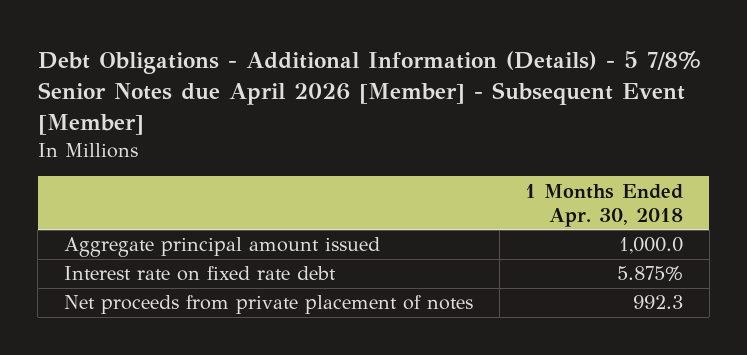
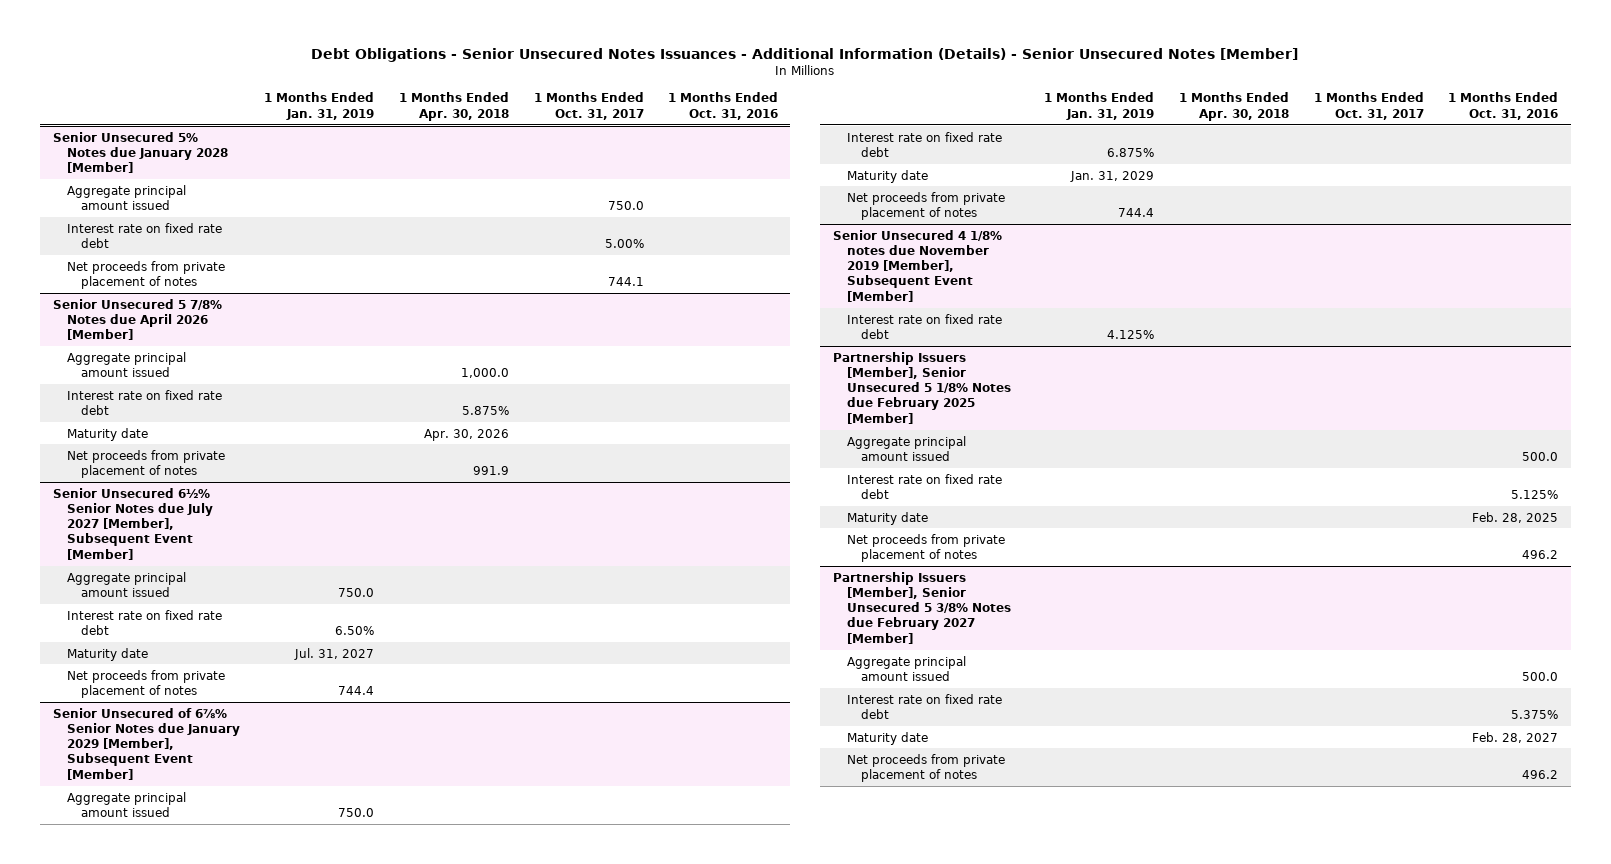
[37,50,701,135] Debt Obligations - Additional Information (Details) - 5 7/8% Senior Notes due April 2026 [Member] - Subsequent Event [Member] -> [311,47,1299,62] Debt Obligations - Senior Unsecured Notes Issuances - Additional Information (Details) - Senior Unsecured Notes [Member]
none -> [264,92,375,120] 1 Months Ended Jan. 31, 2019
none -> [533,92,644,120] 1 Months Ended Oct. 31, 2017
none -> [668,92,779,120] 1 Months Ended Oct. 31, 2016
none -> [52,131,228,174] Senior Unsecured 5% Notes due January 2028 [Member]
none -> [66,184,186,210] Aggregate principal amount issued
none -> [66,222,222,248] Interest rate on fixed rate debt
none -> [66,260,225,289] Net proceeds from private placement of notes
none -> [52,298,222,341] Senior Unsecured 5 7/8% Notes due April 2026 [Member]
none -> [66,427,148,441] Maturity date
[633,295,684,310] 992.3 -> [472,465,509,475] 991.9
none -> [52,487,213,560] Senior Unsecured 6½% Senior Notes due July 2027 [Member], Subsequent Event [Member]
none -> [66,571,186,597] Aggregate principal amount issued
none -> [66,609,222,635] Interest rate on fixed rate debt
none -> [66,647,148,661] Maturity date
none -> [66,669,225,698] Net proceeds from private placement of notes
none -> [52,707,240,780] Senior Unsecured of 6⅞% Senior Notes due January 2029 [Member], Subsequent Event [Member]
none -> [66,791,186,817] Aggregate principal amount issued
none -> [846,131,1002,157] Interest rate on fixed rate debt
none -> [846,169,928,183] Maturity date
none -> [846,191,1005,220] Net proceeds from private placement of notes
none -> [832,229,1002,302] Senior Unsecured 4 1/8% notes due November 2019 [Member], Subsequent Event [Member]
none -> [846,313,1002,339] Interest rate on fixed rate debt
none -> [832,351,1011,424] Partnership Issuers [Member], Senior Unsecured 5 1/8% Notes due February 2025 [Member]
none -> [846,435,966,461] Aggregate principal amount issued
none -> [846,473,1002,499] Interest rate on fixed rate debt
none -> [846,511,928,525] Maturity date
none -> [846,533,1005,562] Net proceeds from private placement of notes
none -> [832,571,1011,644] Partnership Issuers [Member], Senior Unsecured 5 3/8% Notes due February 2027 [Member]
none -> [846,655,966,681] Aggregate principal amount issued
none -> [846,693,1002,719] Interest rate on fixed rate debt
none -> [846,731,928,745] Maturity date
none -> [846,753,1005,782] Net proceeds from private placement of notes

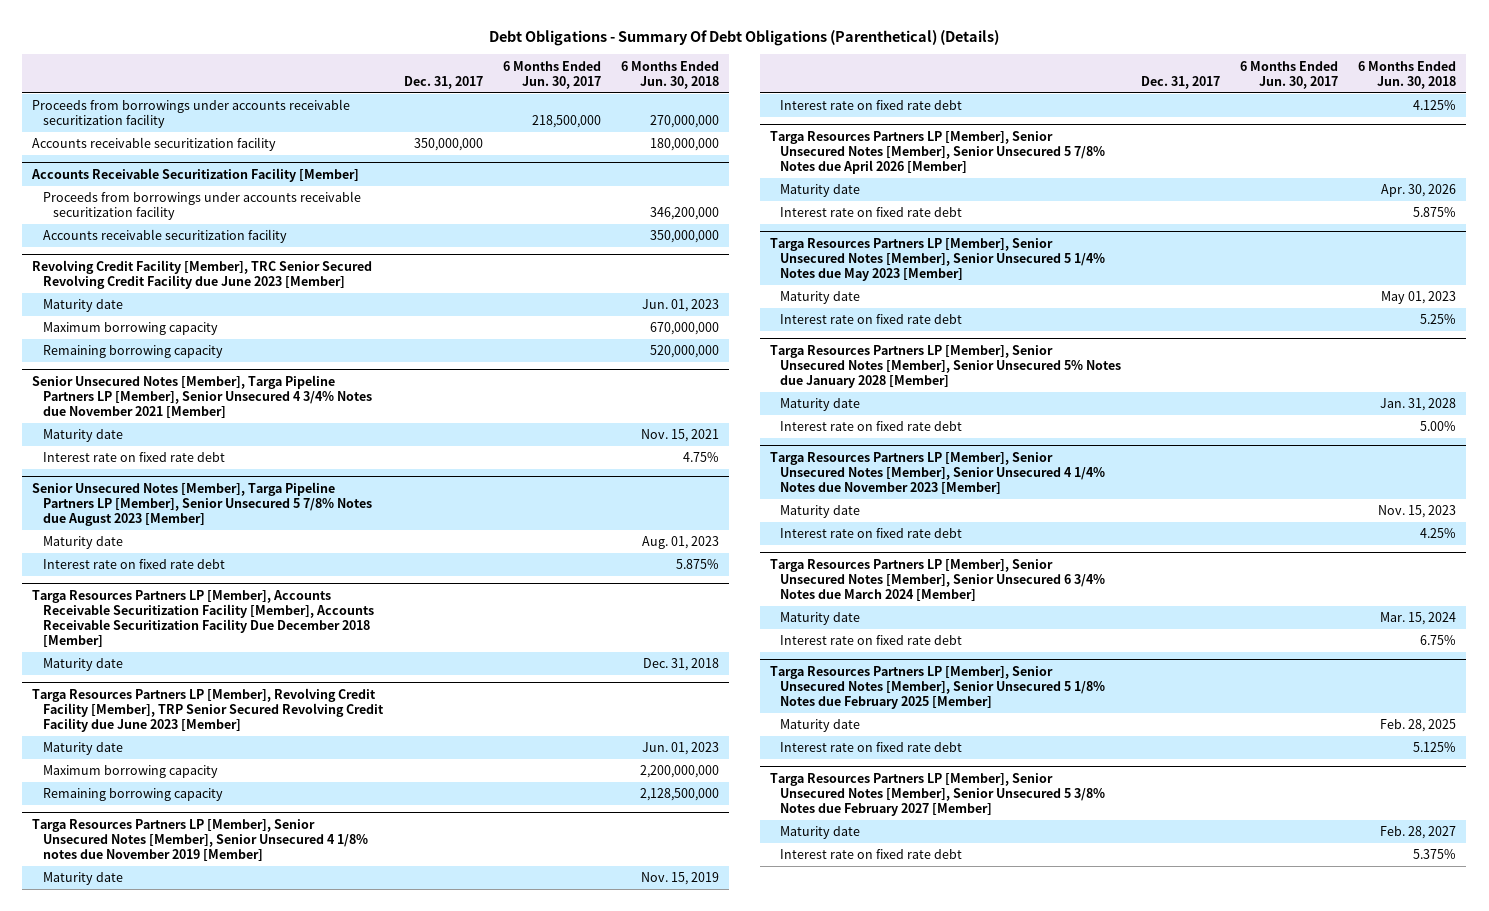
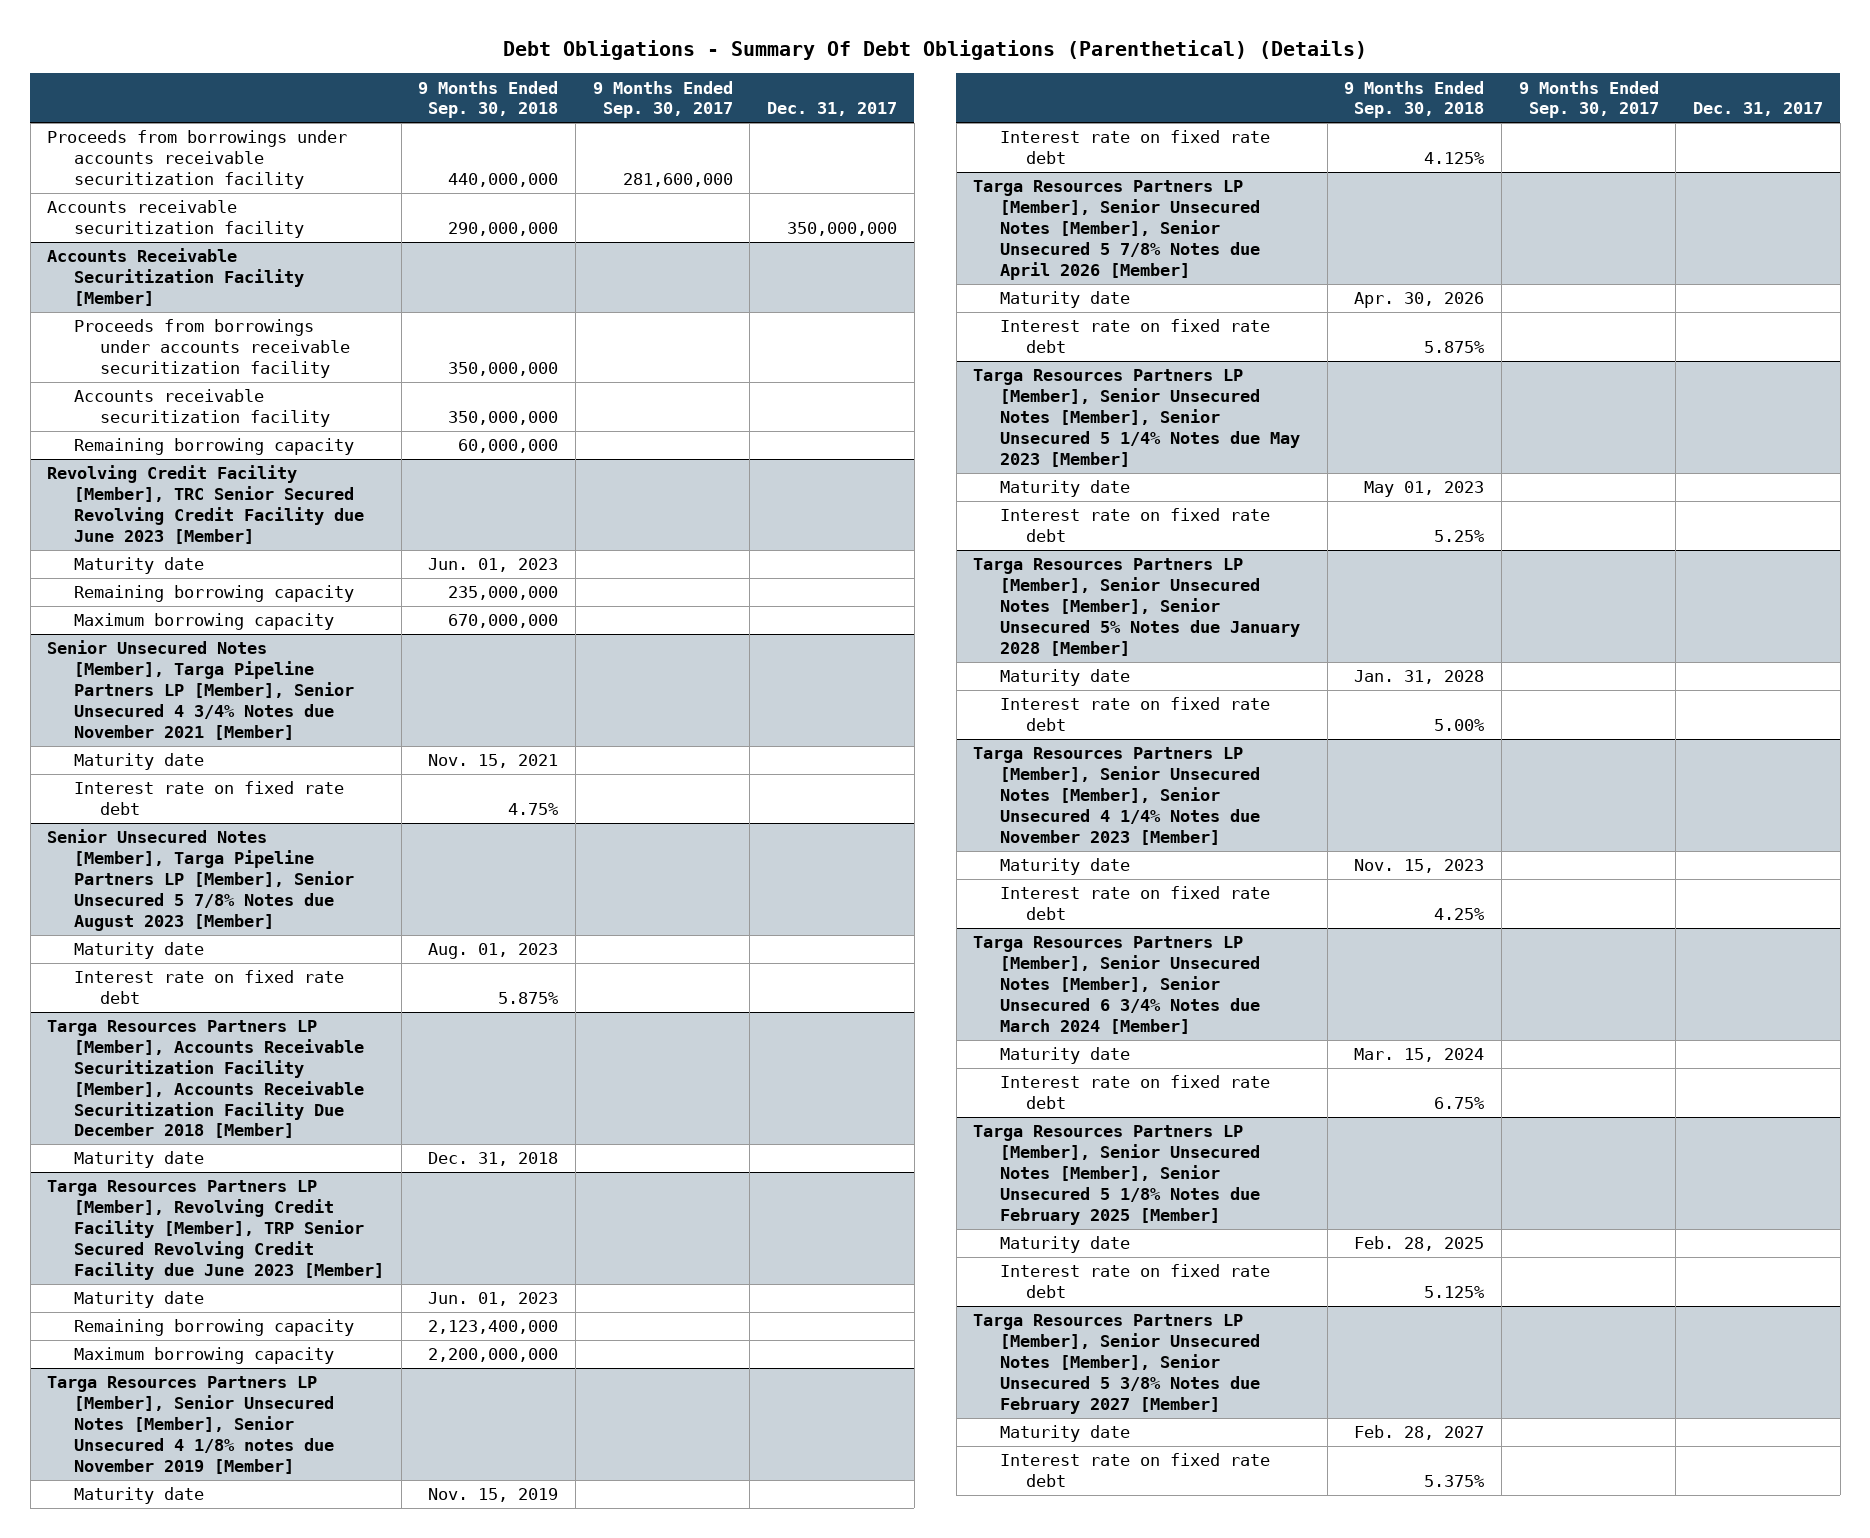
[502,60,601,89] 6 Months Ended Jun. 30, 2017 -> none
[620,60,719,89] 6 Months Ended Jun. 30, 2018 -> none
none -> [418,80,559,119] 9 Months Ended Sep. 30, 2018
none -> [592,80,733,119] 9 Months Ended Sep. 30, 2017
none -> [73,438,354,456] Remaining borrowing capacity
[42,322,218,336] Maximum borrowing capacity -> [73,613,334,631] Maximum borrowing capacity
[42,765,218,779] Maximum borrowing capacity -> [73,1347,334,1365] Maximum borrowing capacity

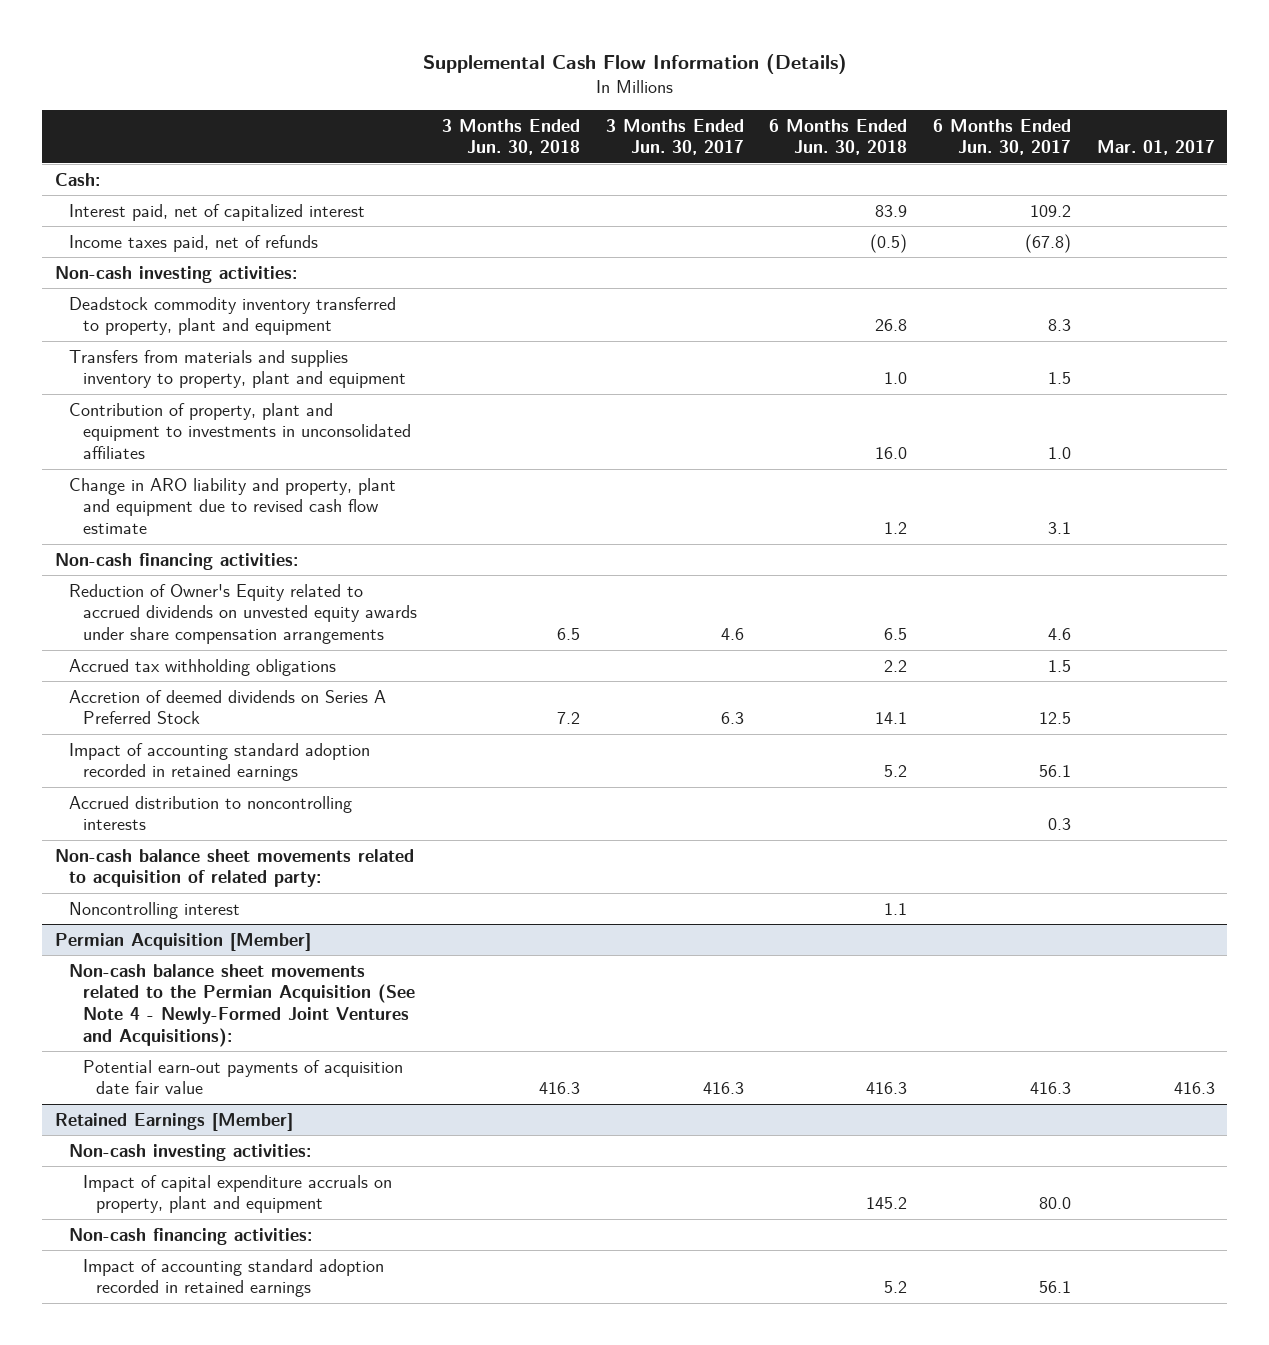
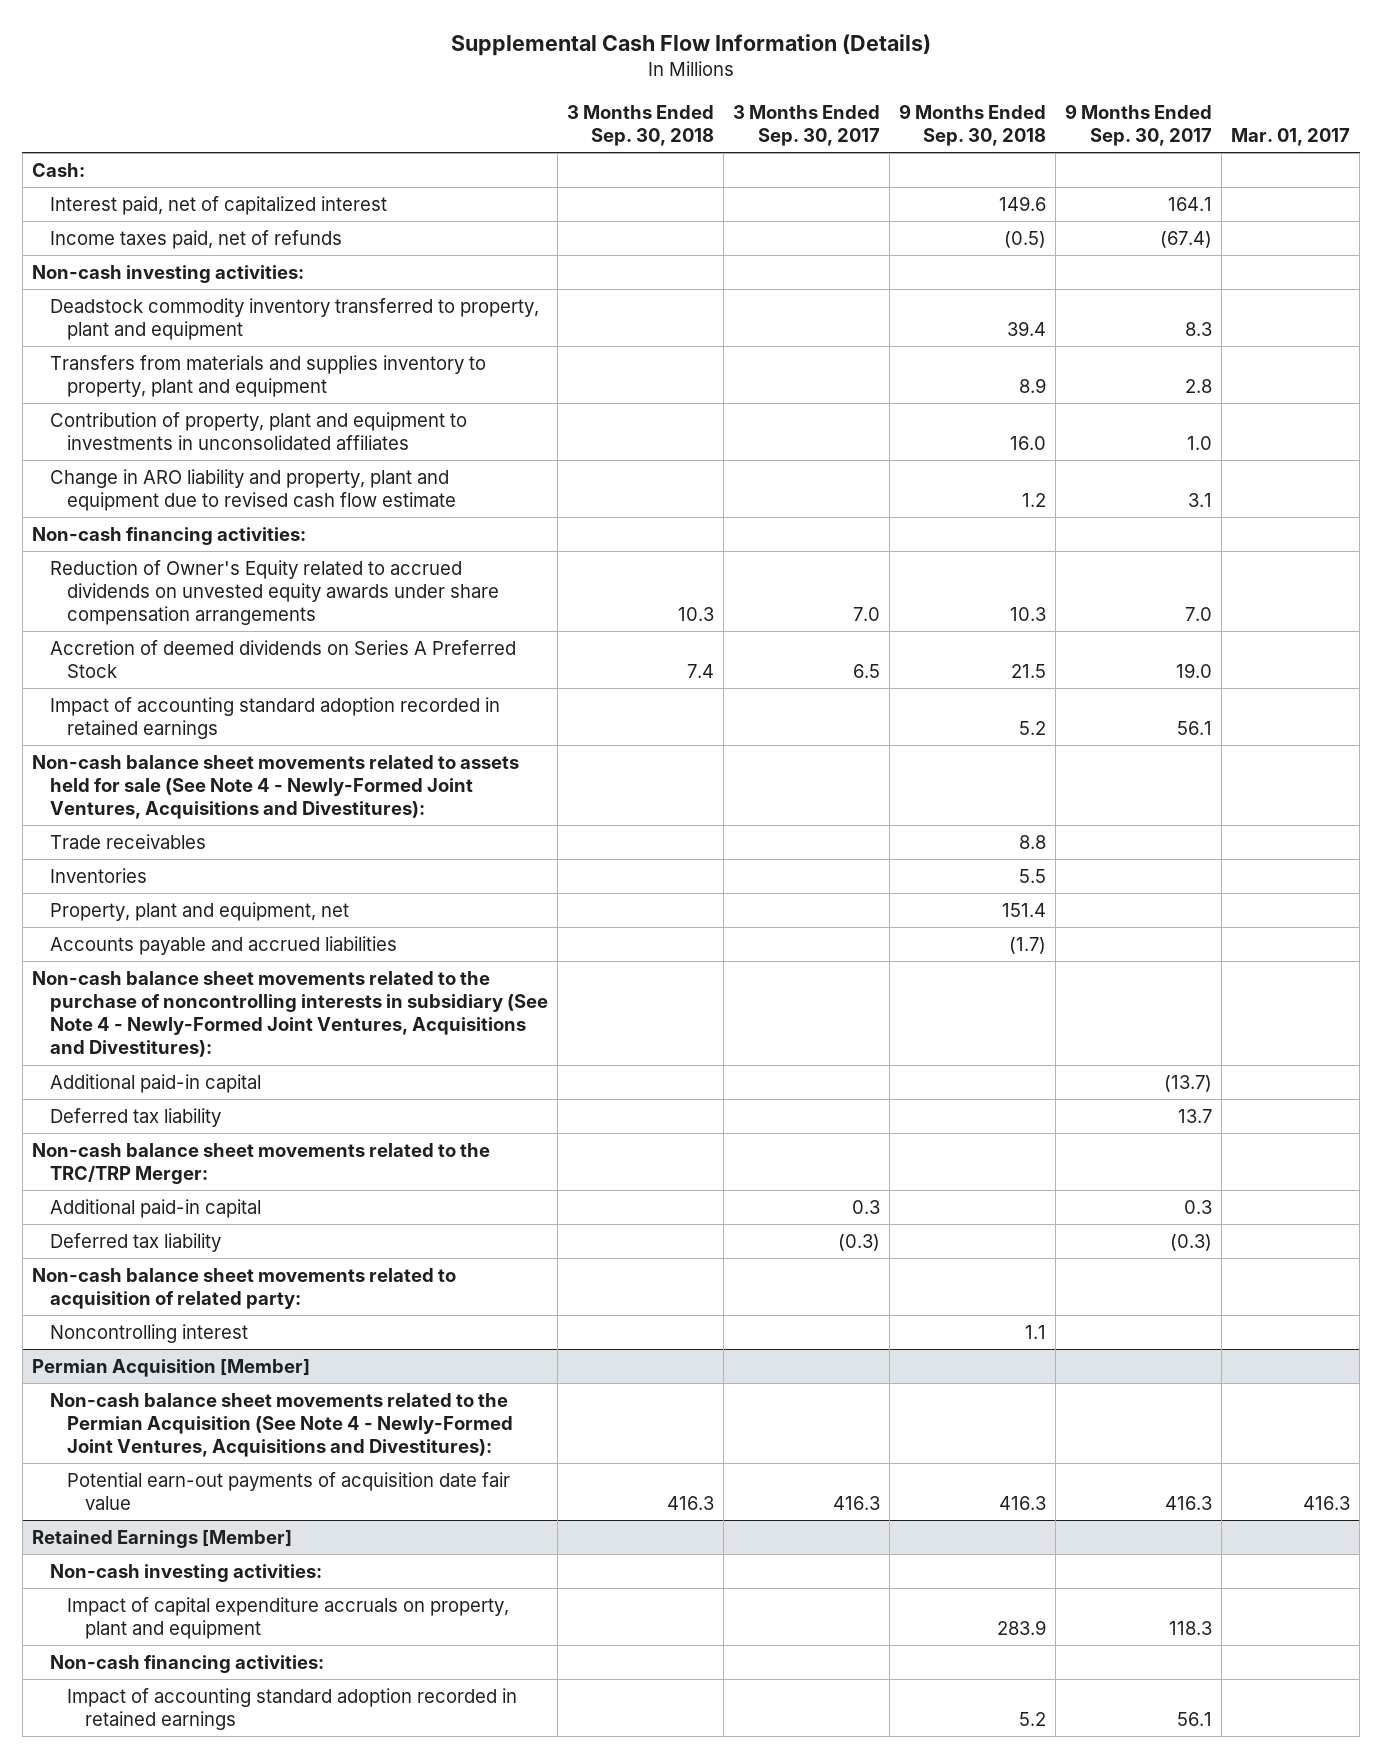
[442,118,581,156] 3 Months Ended Jun. 30, 2018 -> none
[605,118,744,156] 3 Months Ended Jun. 30, 2017 -> none
[769,118,908,156] 6 Months Ended Jun. 30, 2018 -> none
[932,118,1071,156] 6 Months Ended Jun. 30, 2017 -> none
none -> [566,104,714,146] 3 Months Ended Sep. 30, 2018
none -> [732,104,880,146] 3 Months Ended Sep. 30, 2017
none -> [899,103,1047,146] 9 Months Ended Sep. 30, 2018
none -> [1065,103,1213,146] 9 Months Ended Sep. 30, 2017
[68,658,336,676] Accrued tax withholding obligations -> none
[68,795,352,831] Accrued distribution to noncontrolling interests -> none
none -> [31,754,519,820] Non-cash balance sheet movements related to assets held for sale (See Note 4 - Newly-Formed Joint Ventures, Acquisitions and Divestitures):
none -> [49,833,206,849] Trade receivables
none -> [49,867,147,883] Inventories
none -> [49,901,349,921] Property, plant and equipment, net
none -> [49,935,397,955] Accounts payable and accrued liabilities
none -> [31,970,548,1058] Non-cash balance sheet movements related to the purchase of noncontrolling interests in subsidiary (See Note 4 - Newly-Formed Joint Ventures, Acquisitions and Divestitures):
none -> [49,1073,261,1093] Additional paid-in capital
none -> [49,1107,221,1127] Deferred tax liability
none -> [31,1142,490,1184] Non-cash balance sheet movements related to the TRC/TRP Merger:
none -> [49,1198,261,1218] Additional paid-in capital
none -> [49,1232,221,1252] Deferred tax liability
[68,963,415,1047] Non-cash balance sheet movements related to the Permian Acquisition (See Note 4 - Newly-Formed Joint Ventures and Acquisitions): -> [49,1392,514,1458] Non-cash balance sheet movements related to the Permian Acquisition (See Note 4 - Newly-Formed Joint Ventures, Acquisitions and Divestitures):

